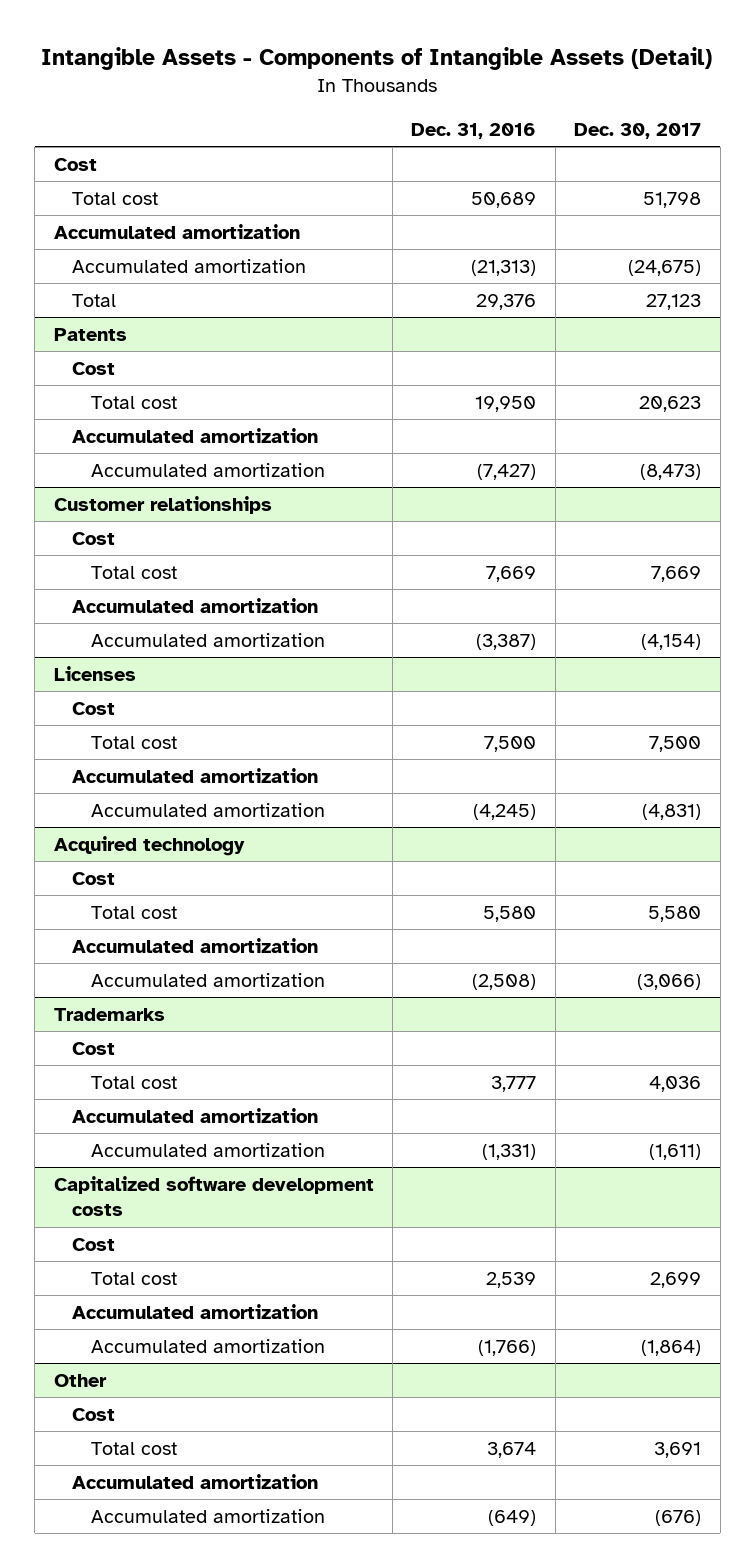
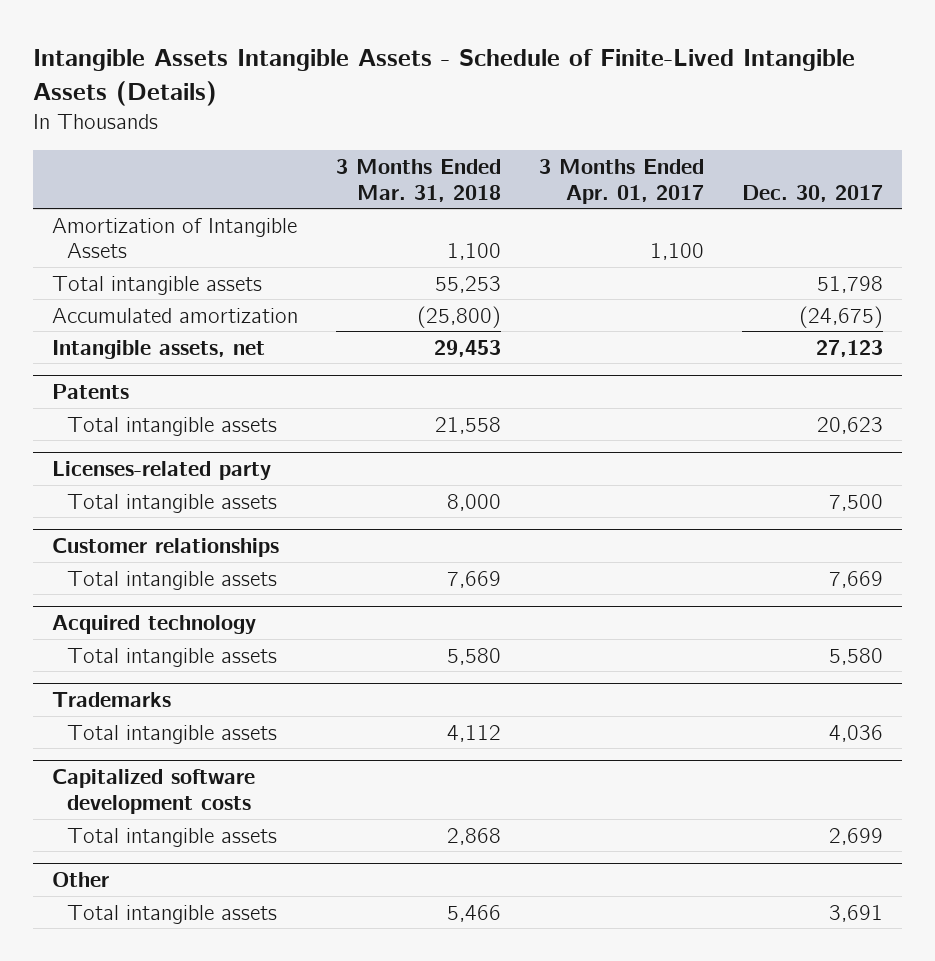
[41,47,713,71] Intangible Assets - Components of Intangible Assets (Detail) -> [32,49,855,106] Intangible Assets Intangible Assets - Schedule of Finite-Lived Intangible Assets (Details)
[411,122,537,139] Dec. 31, 2016 -> none
none -> [335,158,501,202] 3 Months Ended Mar. 31, 2018
none -> [539,158,705,204] 3 Months Ended Apr. 01, 2017
[53,157,97,171] Cost -> none
[53,223,300,239] Accumulated amortization -> none
none -> [51,217,297,259] Amortization of Intangible Assets
[72,191,159,205] Total cost -> [51,275,262,295] Total intangible assets
[72,293,117,307] Total -> [51,339,265,359] Intangible assets, net
[72,361,116,375] Cost -> none
[72,427,319,443] Accumulated amortization -> none
[91,462,326,477] Accumulated amortization -> none
[91,395,178,409] Total cost -> [66,416,277,436] Total intangible assets
none -> [51,461,271,481] Licenses-related party
none -> [66,493,277,513] Total intangible assets
[72,531,116,545] Cost -> none
[72,597,319,613] Accumulated amortization -> none
[91,632,326,647] Accumulated amortization -> none
[53,665,136,681] Licenses -> none
[72,701,116,715] Cost -> none
[91,735,178,749] Total cost -> none
[72,767,319,783] Accumulated amortization -> none
[91,802,326,817] Accumulated amortization -> none
[91,565,178,579] Total cost -> [66,570,277,590] Total intangible assets
[72,871,116,885] Cost -> none
[72,937,319,953] Accumulated amortization -> none
[91,972,326,987] Accumulated amortization -> none
[91,905,178,919] Total cost -> [66,647,277,667] Total intangible assets
[72,1041,116,1055] Cost -> none
[72,1107,319,1123] Accumulated amortization -> none
[91,1142,326,1157] Accumulated amortization -> none
[91,1075,178,1089] Total cost -> [66,724,277,744] Total intangible assets
[72,1237,116,1251] Cost -> none
[72,1303,319,1319] Accumulated amortization -> none
[91,1338,326,1353] Accumulated amortization -> none
[91,1271,178,1285] Total cost -> [66,827,277,847] Total intangible assets
[72,1407,116,1421] Cost -> none
[72,1473,319,1489] Accumulated amortization -> none
[91,1508,326,1523] Accumulated amortization -> none
[91,1441,178,1455] Total cost -> [66,904,277,924] Total intangible assets

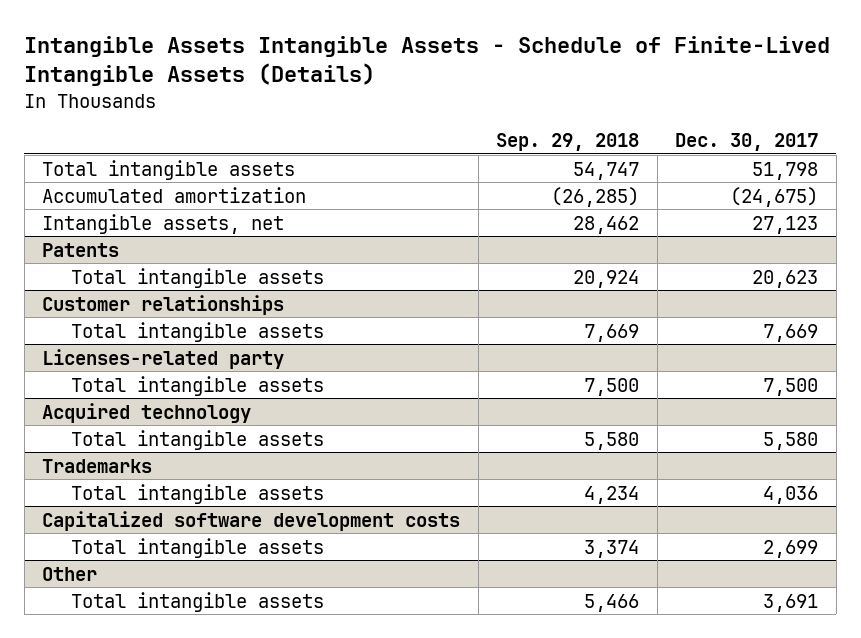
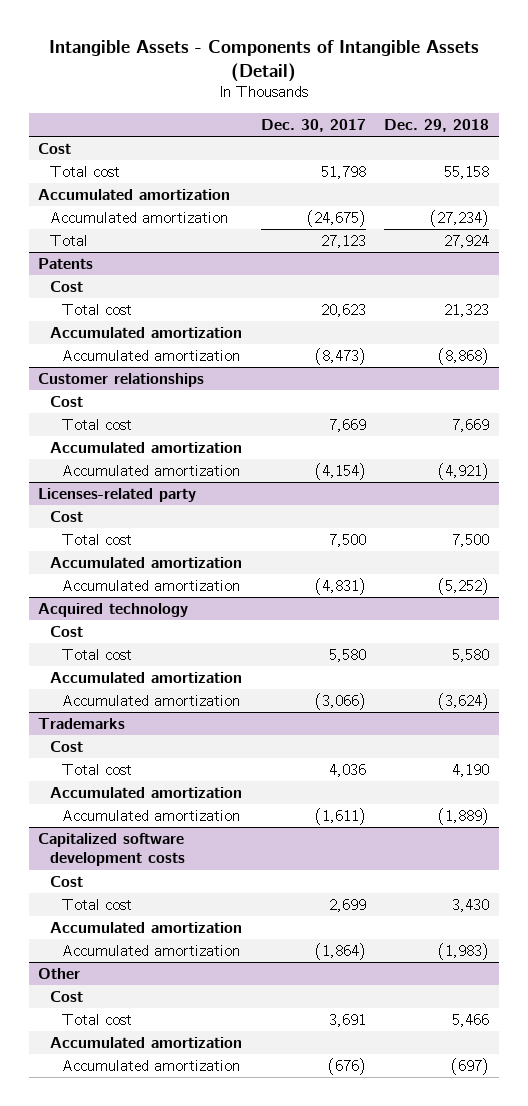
[24,36,831,87] Intangible Assets Intangible Assets - Schedule of Finite-Lived Intangible Assets (Details) -> [48,39,479,82] Intangible Assets - Components of Intangible Assets (Detail)
[496,132,640,151] Sep. 29, 2018 -> none
none -> [384,118,490,132] Dec. 29, 2018
none -> [38,143,72,155] Cost
[42,159,296,180] Total intangible assets -> [50,166,121,178] Total cost
none -> [38,189,231,201] Accumulated amortization
[42,213,285,234] Intangible assets, net -> [50,235,89,247] Total
none -> [50,281,84,293] Cost
[71,267,325,288] Total intangible assets -> [62,304,133,316] Total cost
none -> [50,327,243,339] Accumulated amortization
none -> [62,350,241,362] Accumulated amortization
none -> [50,396,84,408] Cost
[71,321,325,342] Total intangible assets -> [62,419,133,431] Total cost
none -> [50,442,243,454] Accumulated amortization
none -> [62,465,241,477] Accumulated amortization
none -> [50,511,84,523] Cost
[71,375,325,396] Total intangible assets -> [62,534,133,546] Total cost
none -> [50,557,243,569] Accumulated amortization
none -> [62,580,241,592] Accumulated amortization
none -> [50,626,84,638] Cost
[71,429,325,450] Total intangible assets -> [62,649,133,661] Total cost
none -> [50,672,243,684] Accumulated amortization
none -> [62,695,241,707] Accumulated amortization
none -> [50,741,84,753] Cost
[71,483,325,504] Total intangible assets -> [62,764,133,776] Total cost
none -> [50,787,243,799] Accumulated amortization
none -> [62,810,241,822] Accumulated amortization
none -> [50,876,84,888] Cost
[71,537,325,558] Total intangible assets -> [62,899,133,911] Total cost
none -> [50,922,243,934] Accumulated amortization
none -> [62,945,241,957] Accumulated amortization
none -> [50,991,84,1003] Cost
[71,591,325,612] Total intangible assets -> [62,1014,133,1026] Total cost
none -> [50,1037,243,1049] Accumulated amortization
none -> [62,1060,241,1072] Accumulated amortization

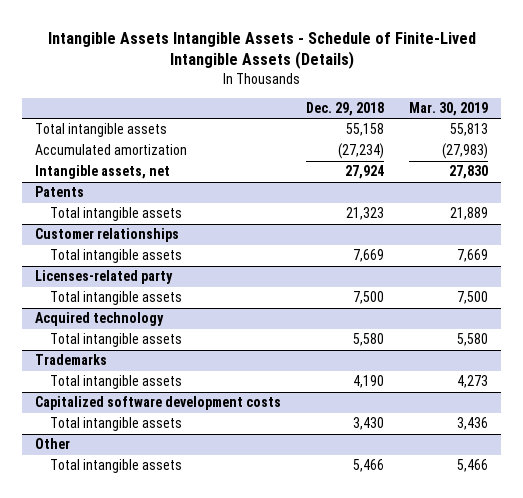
[48,39,479,82] Intangible Assets - Components of Intangible Assets (Detail) -> [47,31,476,70] Intangible Assets Intangible Assets - Schedule of Finite-Lived Intangible Assets (Details)
[260,118,366,132] Dec. 30, 2017 -> none
none -> [409,101,489,116] Mar. 30, 2019
[38,143,72,155] Cost -> none
[38,189,231,201] Accumulated amortization -> none
[50,166,121,178] Total cost -> [34,123,167,138] Total intangible assets
[50,235,89,247] Total -> [34,165,170,180] Intangible assets, net
[50,281,84,293] Cost -> none
[50,327,243,339] Accumulated amortization -> none
[62,350,241,362] Accumulated amortization -> none
[62,304,133,316] Total cost -> [49,207,182,222] Total intangible assets
[50,396,84,408] Cost -> none
[50,442,243,454] Accumulated amortization -> none
[62,465,241,477] Accumulated amortization -> none
[62,419,133,431] Total cost -> [49,249,182,264] Total intangible assets
[50,511,84,523] Cost -> none
[50,557,243,569] Accumulated amortization -> none
[62,580,241,592] Accumulated amortization -> none
[62,534,133,546] Total cost -> [49,291,182,306] Total intangible assets
[50,626,84,638] Cost -> none
[50,672,243,684] Accumulated amortization -> none
[62,695,241,707] Accumulated amortization -> none
[62,649,133,661] Total cost -> [49,333,182,348] Total intangible assets
[50,741,84,753] Cost -> none
[50,787,243,799] Accumulated amortization -> none
[62,810,241,822] Accumulated amortization -> none
[62,764,133,776] Total cost -> [49,375,182,390] Total intangible assets
[50,876,84,888] Cost -> none
[50,922,243,934] Accumulated amortization -> none
[62,945,241,957] Accumulated amortization -> none
[62,899,133,911] Total cost -> [49,417,182,432] Total intangible assets
[50,991,84,1003] Cost -> none
[50,1037,243,1049] Accumulated amortization -> none
[62,1060,241,1072] Accumulated amortization -> none
[62,1014,133,1026] Total cost -> [49,459,182,474] Total intangible assets

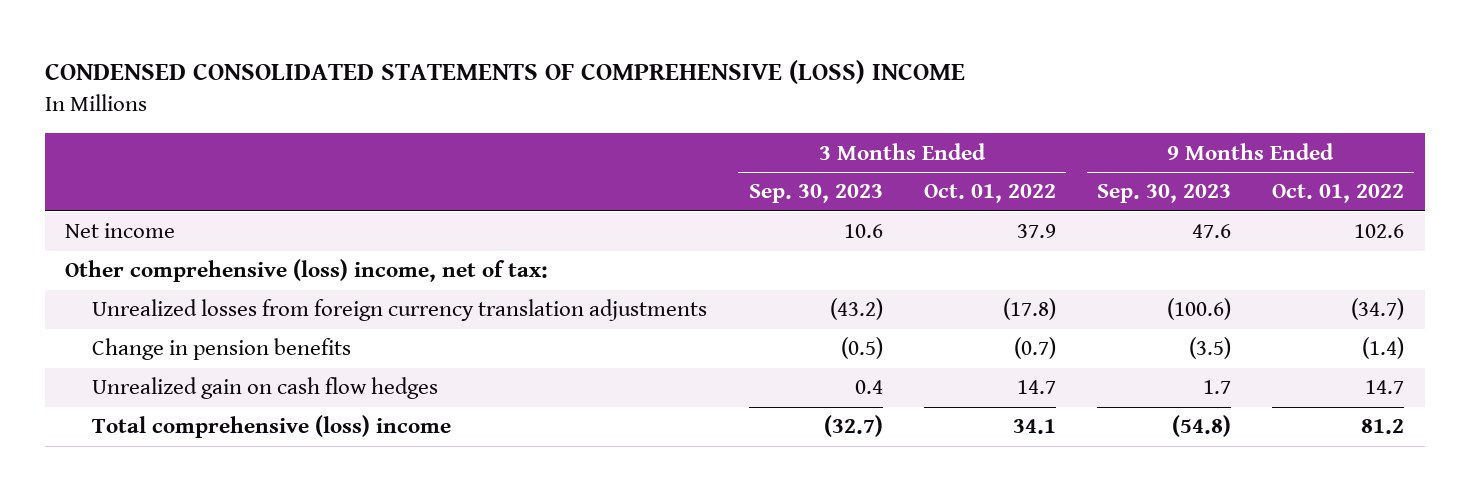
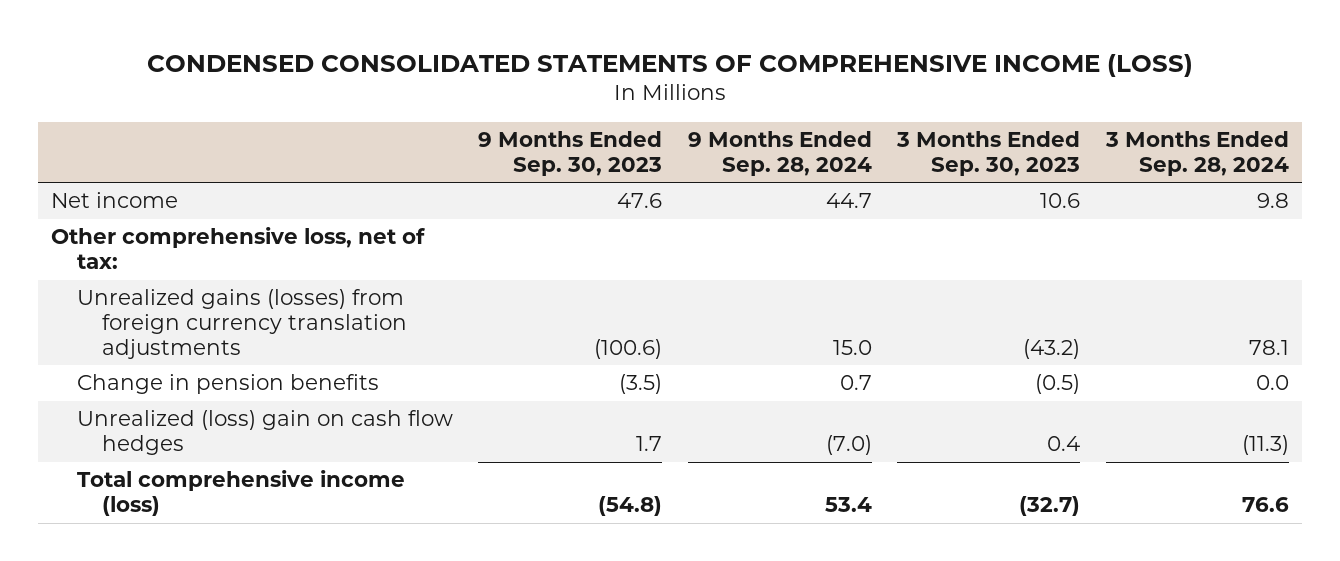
[44,59,965,84] CONDENSED CONSOLIDATED STATEMENTS OF COMPREHENSIVE (LOSS) INCOME -> [147,53,1194,77] CONDENSED CONSOLIDATED STATEMENTS OF COMPREHENSIVE INCOME (LOSS)
[923,184,1056,204] Oct. 01, 2022 -> none
[1271,184,1404,204] Oct. 01, 2022 -> none
none -> [687,131,872,176] 9 Months Ended Sep. 28, 2024
none -> [1104,131,1289,176] 3 Months Ended Sep. 28, 2024
[65,259,549,283] Other comprehensive (loss) income, net of tax: -> [51,227,426,270] Other comprehensive loss, net of tax:
[92,299,708,322] Unrealized losses from foreign currency translation adjustments -> [76,289,408,359] Unrealized gains (losses) from foreign currency translation adjustments
[92,377,439,400] Unrealized gain on cash flow hedges -> [76,410,453,456] Unrealized (loss) gain on cash flow hedges
[92,415,452,439] Total comprehensive (loss) income -> [76,470,405,517] Total comprehensive income (loss)

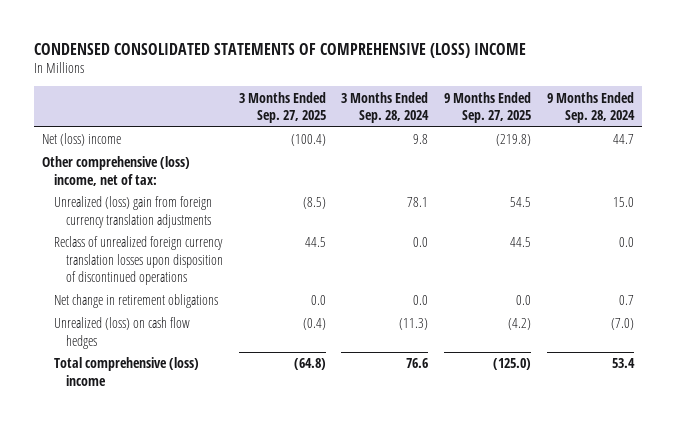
[147,53,1194,77] CONDENSED CONSOLIDATED STATEMENTS OF COMPREHENSIVE INCOME (LOSS) -> [33,42,526,58] CONDENSED CONSOLIDATED STATEMENTS OF COMPREHENSIVE (LOSS) INCOME
[478,131,663,176] 9 Months Ended Sep. 30, 2023 -> none
[896,131,1081,176] 3 Months Ended Sep. 30, 2023 -> none
none -> [238,91,326,123] 3 Months Ended Sep. 27, 2025
none -> [444,91,532,123] 9 Months Ended Sep. 27, 2025
[51,192,179,209] Net income -> [41,133,121,147] Net (loss) income
[51,227,426,270] Other comprehensive loss, net of tax: -> [41,156,190,186] Other comprehensive (loss) income, net of tax:
[76,289,408,359] Unrealized gains (losses) from foreign currency translation adjustments -> [53,196,212,228] Unrealized (loss) gain from foreign currency translation adjustments
none -> [53,236,223,286] Reclass of unrealized foreign currency translation losses upon disposition of discontinued operations
[76,374,379,395] Change in pension benefits -> [53,294,218,309] Net change in retirement obligations
[76,410,453,456] Unrealized (loss) gain on cash flow hedges -> [53,317,190,349] Unrealized (loss) on cash flow hedges
[76,470,405,517] Total comprehensive income (loss) -> [53,357,199,386] Total comprehensive (loss) income

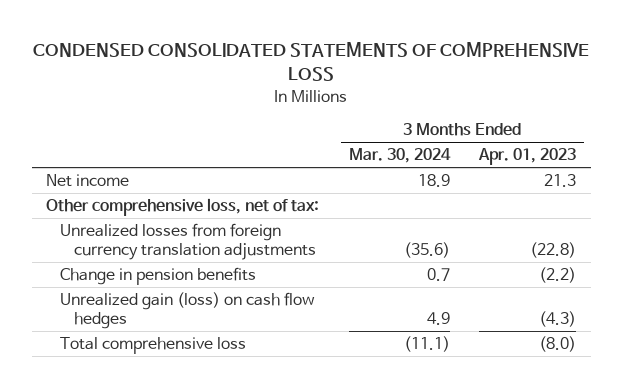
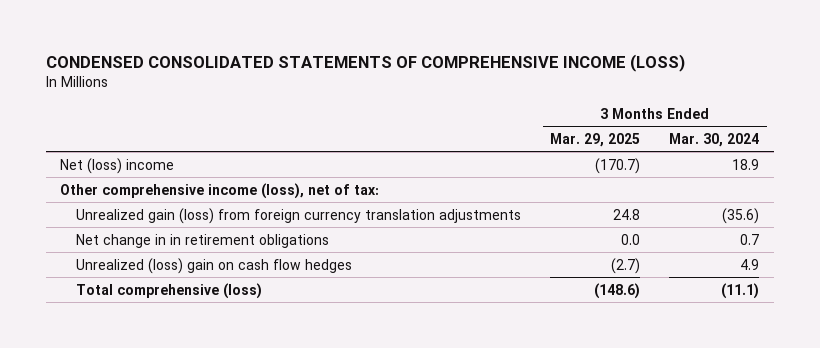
[33,42,590,82] CONDENSED CONSOLIDATED STATEMENTS OF COMPREHENSIVE LOSS -> [45,53,685,72] CONDENSED CONSOLIDATED STATEMENTS OF COMPREHENSIVE INCOME (LOSS)
[478,148,577,166] Apr. 01, 2023 -> none
none -> [550,132,641,147] Mar. 29, 2025
[46,174,130,188] Net income -> [60,157,175,174] Net (loss) income
[46,198,320,217] Other comprehensive loss, net of tax: -> [60,182,380,199] Other comprehensive income (loss), net of tax:
[60,223,317,261] Unrealized losses from foreign currency translation adjustments -> [76,207,522,224] Unrealized gain (loss) from foreign currency translation adjustments
[60,267,257,286] Change in pension benefits -> [76,233,330,248] Net change in in retirement obligations
[60,292,316,330] Unrealized gain (loss) on cash flow hedges -> [76,257,353,274] Unrealized (loss) gain on cash flow hedges
[60,337,247,355] Total comprehensive loss -> [76,282,263,299] Total comprehensive (loss)

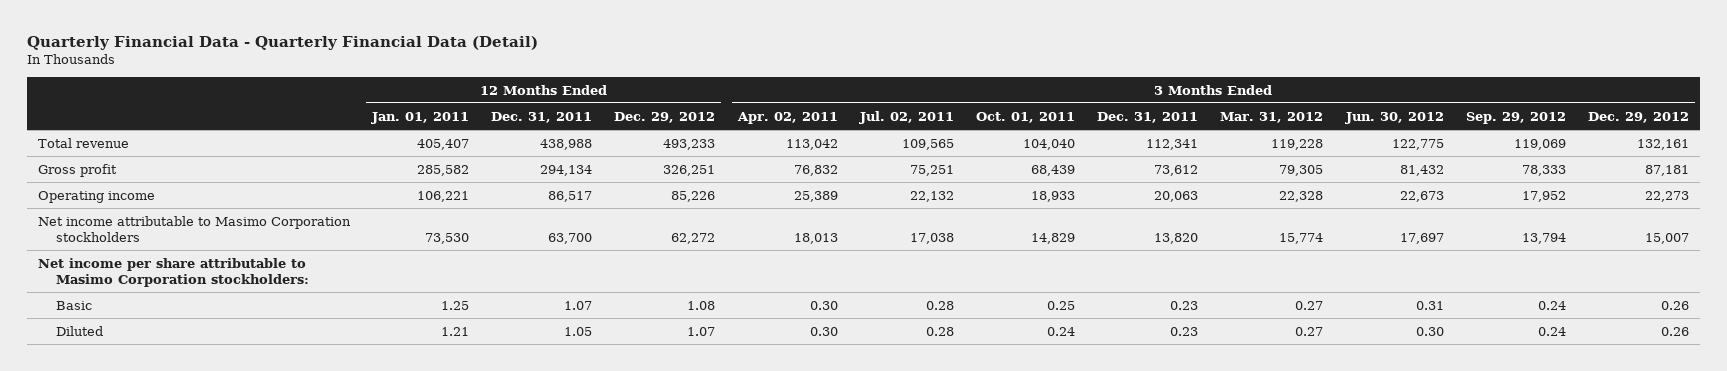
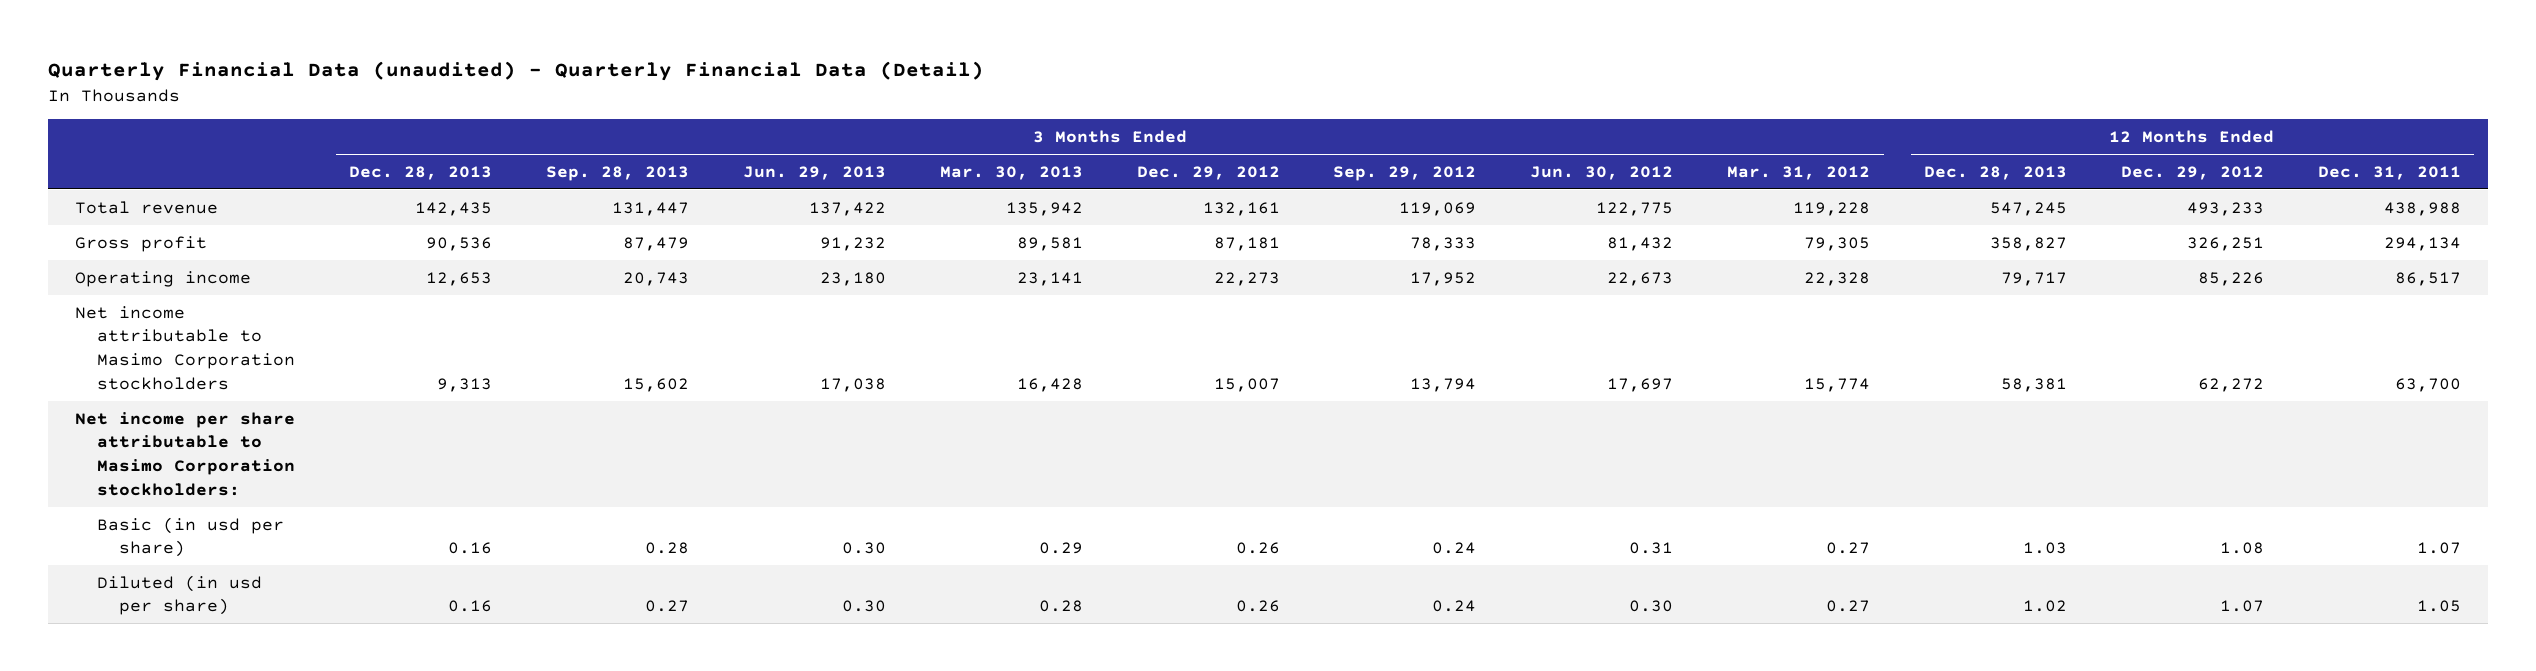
[26,35,538,50] Quarterly Financial Data - Quarterly Financial Data (Detail) -> [48,61,985,82] Quarterly Financial Data (unaudited) - Quarterly Financial Data (Detail)
[370,111,469,124] Jan. 01, 2011 -> none
[736,111,838,124] Apr. 02, 2011 -> none
[858,110,954,124] Jul. 02, 2011 -> none
[975,111,1075,123] Oct. 01, 2011 -> none
[1097,111,1199,123] Dec. 31, 2011 -> none
none -> [349,165,493,180] Dec. 28, 2013
none -> [545,165,689,181] Sep. 28, 2013
none -> [742,165,886,180] Jun. 29, 2013
none -> [939,165,1083,180] Mar. 30, 2013
none -> [1924,165,2068,180] Dec. 28, 2013
[55,300,92,310] Basic -> [97,516,285,558] Basic (in usd per share)
[55,325,103,336] Diluted -> [97,574,263,616] Diluted (in usd per share)

